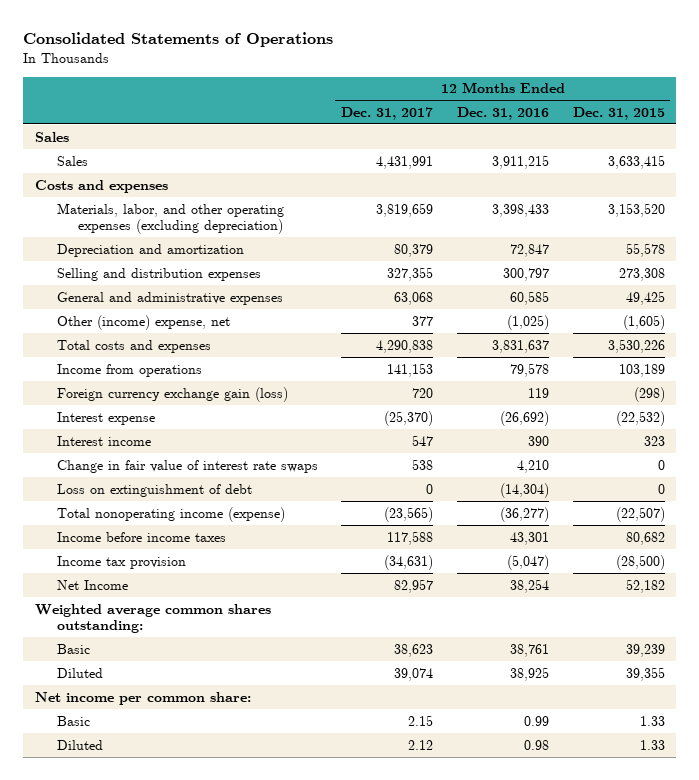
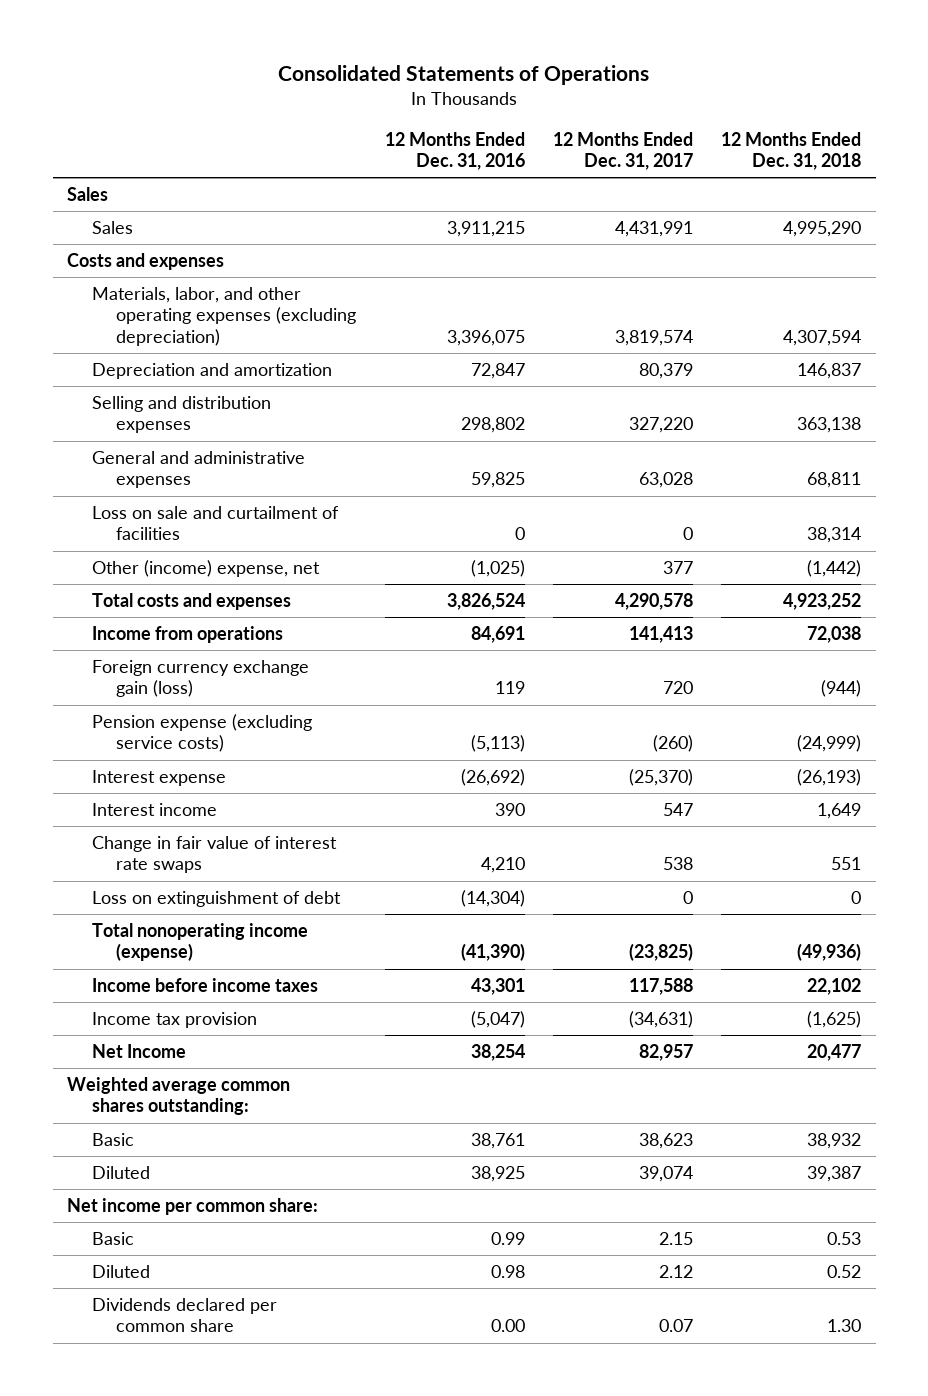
[572,106,665,120] Dec. 31, 2015 -> none
none -> [721,131,862,170] 12 Months Ended Dec. 31, 2018
[376,202,434,217] 3,819,659 -> [615,329,694,346] 3,819,574
[491,203,549,217] 3,398,433 -> [446,329,525,346] 3,396,075
[387,266,434,281] 327,355 -> [629,417,694,434] 327,220
[502,267,549,281] 300,797 -> [460,417,525,434] 298,802
[394,291,434,305] 63,068 -> [639,472,694,489] 63,028
[509,290,549,305] 60,585 -> [470,472,525,489] 59,825
none -> [91,506,339,541] Loss on sale and curtailment of facilities
[376,339,434,353] 4,290,838 -> [615,593,694,611] 4,290,578
[491,339,549,353] 3,831,637 -> [446,593,525,611] 3,826,524
[387,362,434,377] 141,153 -> [629,626,694,644] 141,413
[509,362,549,377] 79,578 -> [470,626,525,644] 84,691
none -> [91,714,312,753] Pension expense (excluding service costs)
[384,506,434,522] (23,565) -> [629,943,694,962] (23,825)
[499,506,549,522] (36,277) -> [460,943,525,962] (41,390)
none -> [91,1298,277,1333] Dividends declared per common share

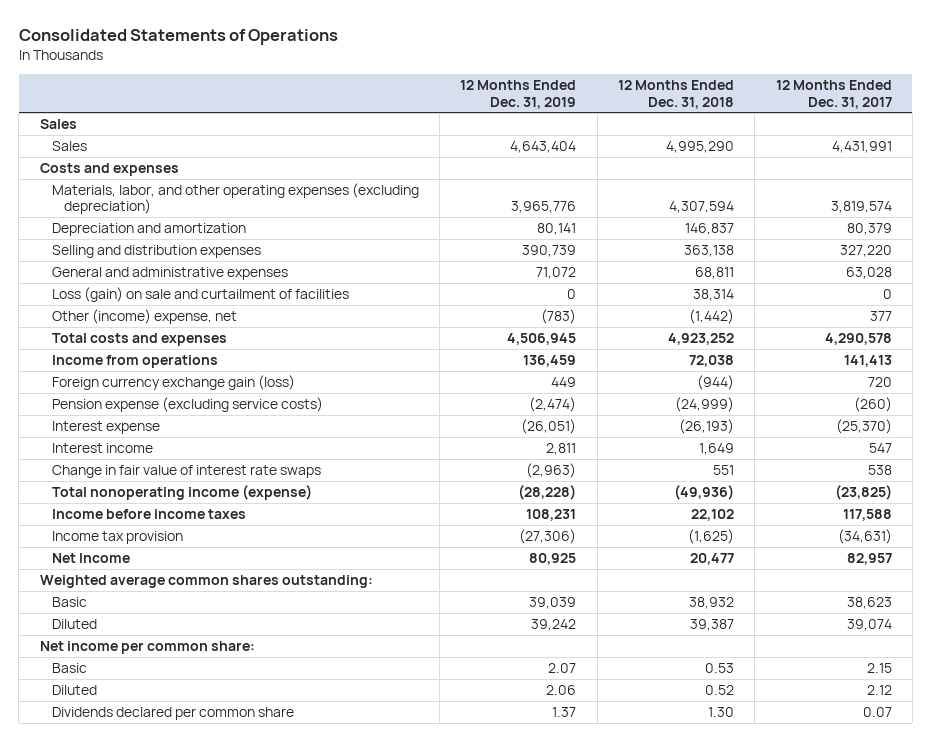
[384,131,525,170] 12 Months Ended Dec. 31, 2016 -> none
none -> [460,80,577,109] 12 Months Ended Dec. 31, 2019
[91,506,339,541] Loss on sale and curtailment of facilities -> [51,286,349,302] Loss (gain) on sale and curtailment of facilities
[91,891,341,908] Loss on extinguishment of debt -> none

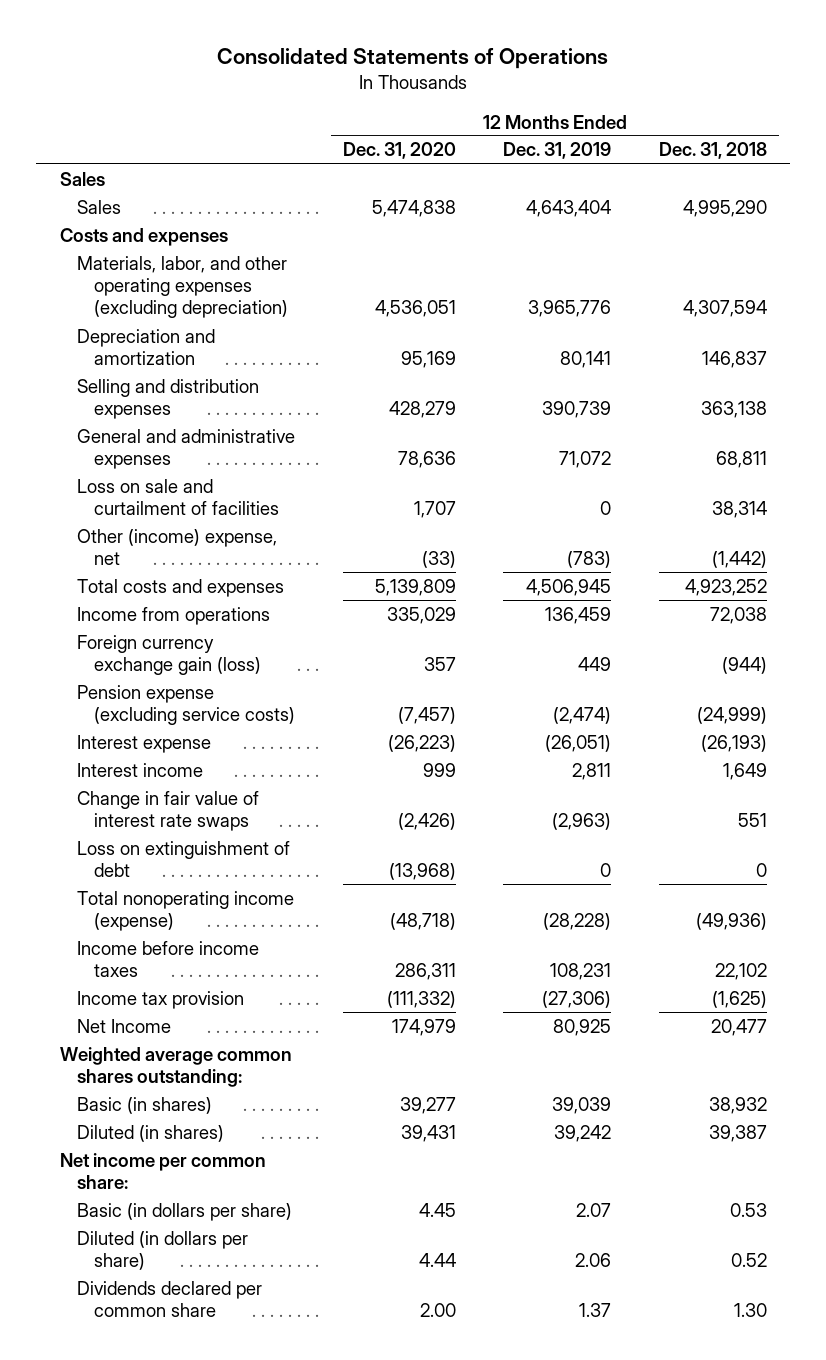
[775,80,892,109] 12 Months Ended Dec. 31, 2017 -> none
none -> [342,142,456,160] Dec. 31, 2020
[51,286,349,302] Loss (gain) on sale and curtailment of facilities -> [76,478,279,516] Loss on sale and curtailment of facilities
none -> [76,840,290,878] Loss on extinguishment of debt
[51,596,87,607] Basic -> [76,1096,212,1114] Basic (in shares)
[51,618,97,629] Diluted -> [76,1124,224,1142] Diluted (in shares)
[51,662,87,673] Basic -> [76,1202,292,1221] Basic (in dollars per share)
[51,684,97,695] Diluted -> [76,1230,248,1271] Diluted (in dollars per share)

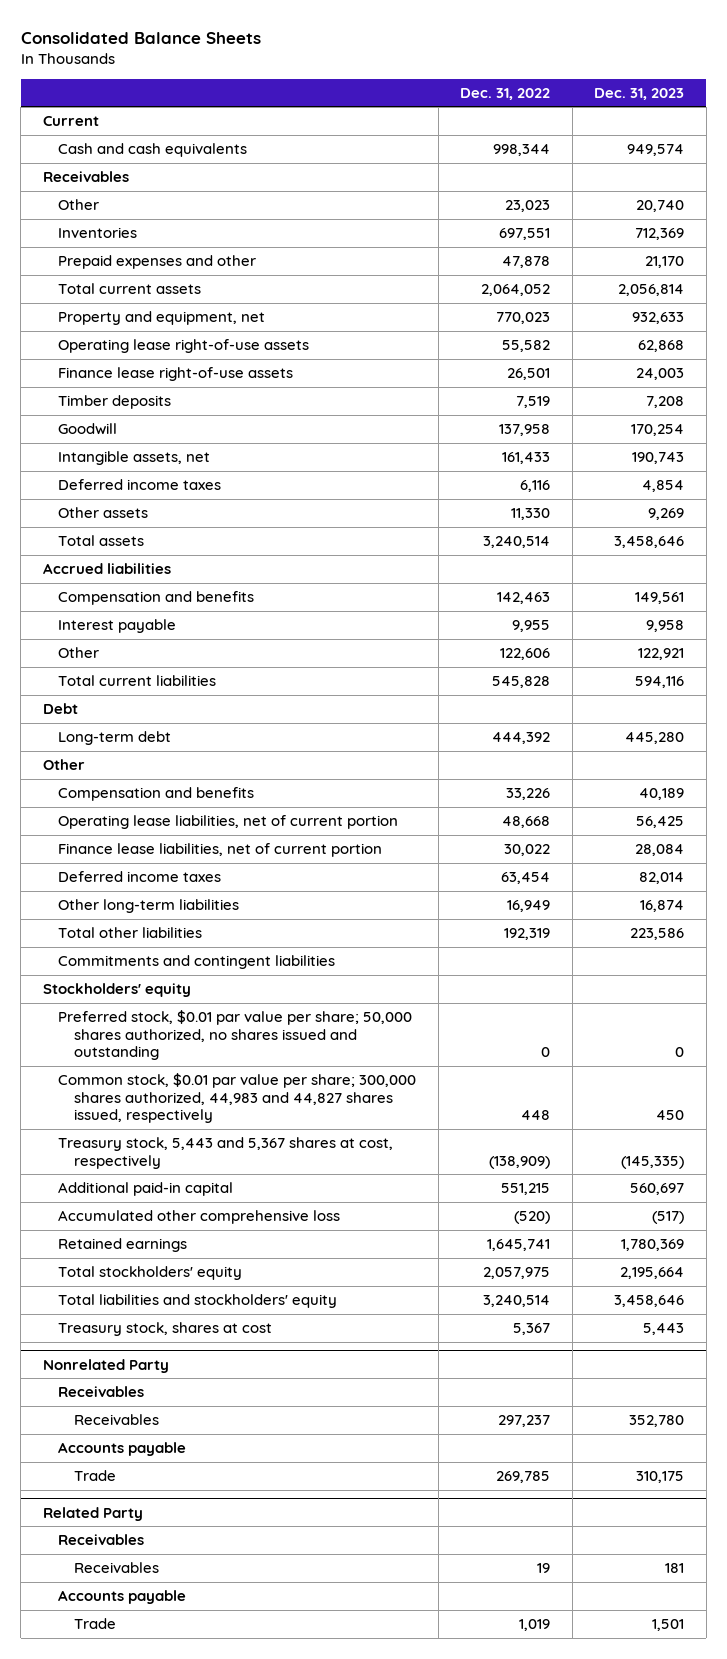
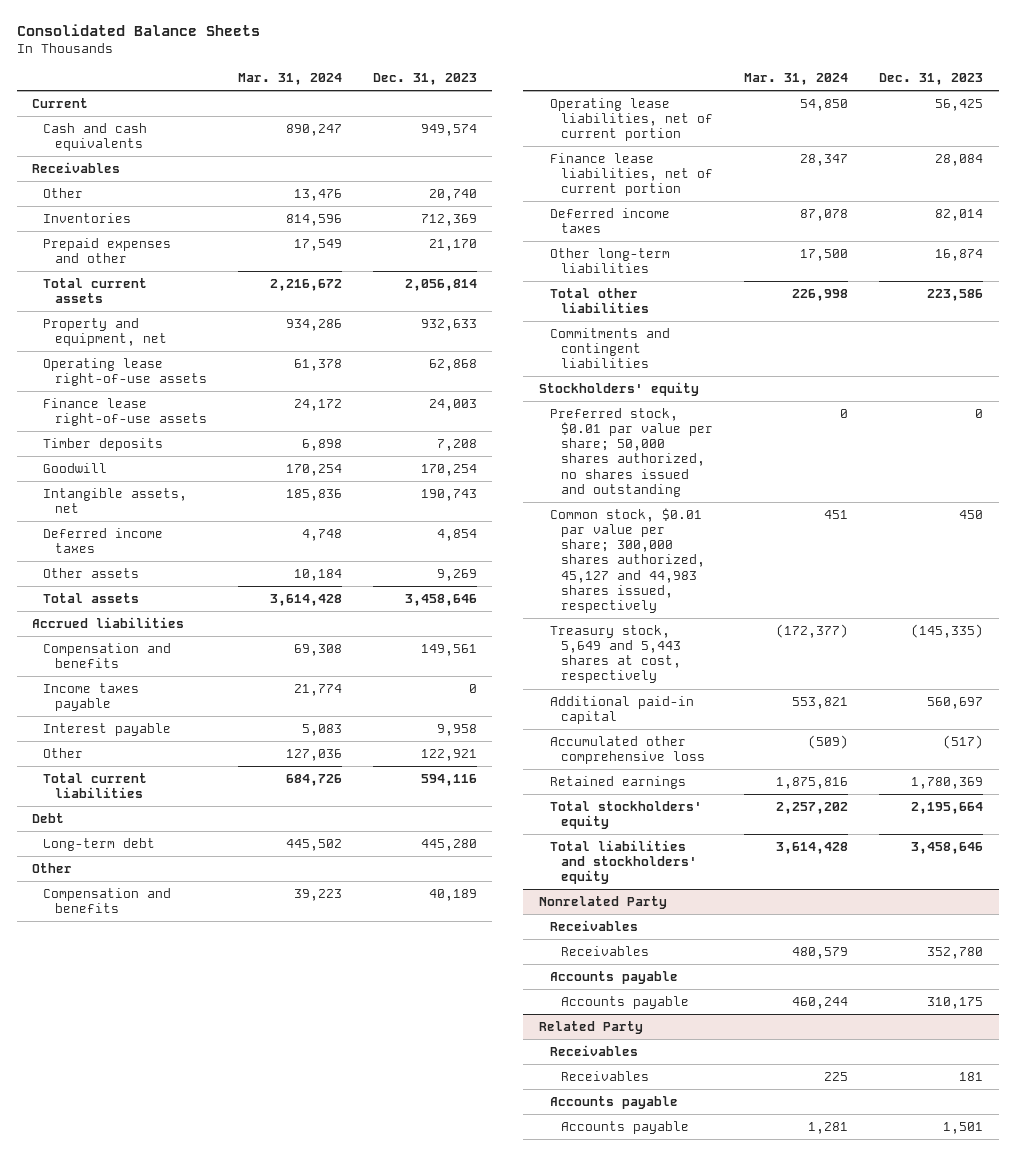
[460,87,551,100] Dec. 31, 2022 -> none
none -> [237,72,342,85] Mar. 31, 2024
none -> [43,682,140,712] Income taxes payable
[58,1073,417,1124] Common stock, $0.01 par value per share; 300,000 shares authorized, 44,983 and 44,827 shares issued, respectively -> [549,507,706,614] Common stock, $0.01 par value per share; 300,000 shares authorized, 45,127 and 44,983 shares issued, respectively
[58,1137,394,1169] Treasury stock, 5,443 and 5,367 shares at cost, respectively -> [549,624,682,684] Treasury stock, 5,649 and 5,443 shares at cost, respectively
[58,1322,273,1337] Treasury stock, shares at cost -> none
[74,1470,117,1482] Trade -> [561,995,690,1009] Accounts payable
[74,1618,117,1630] Trade -> [561,1120,690,1134] Accounts payable

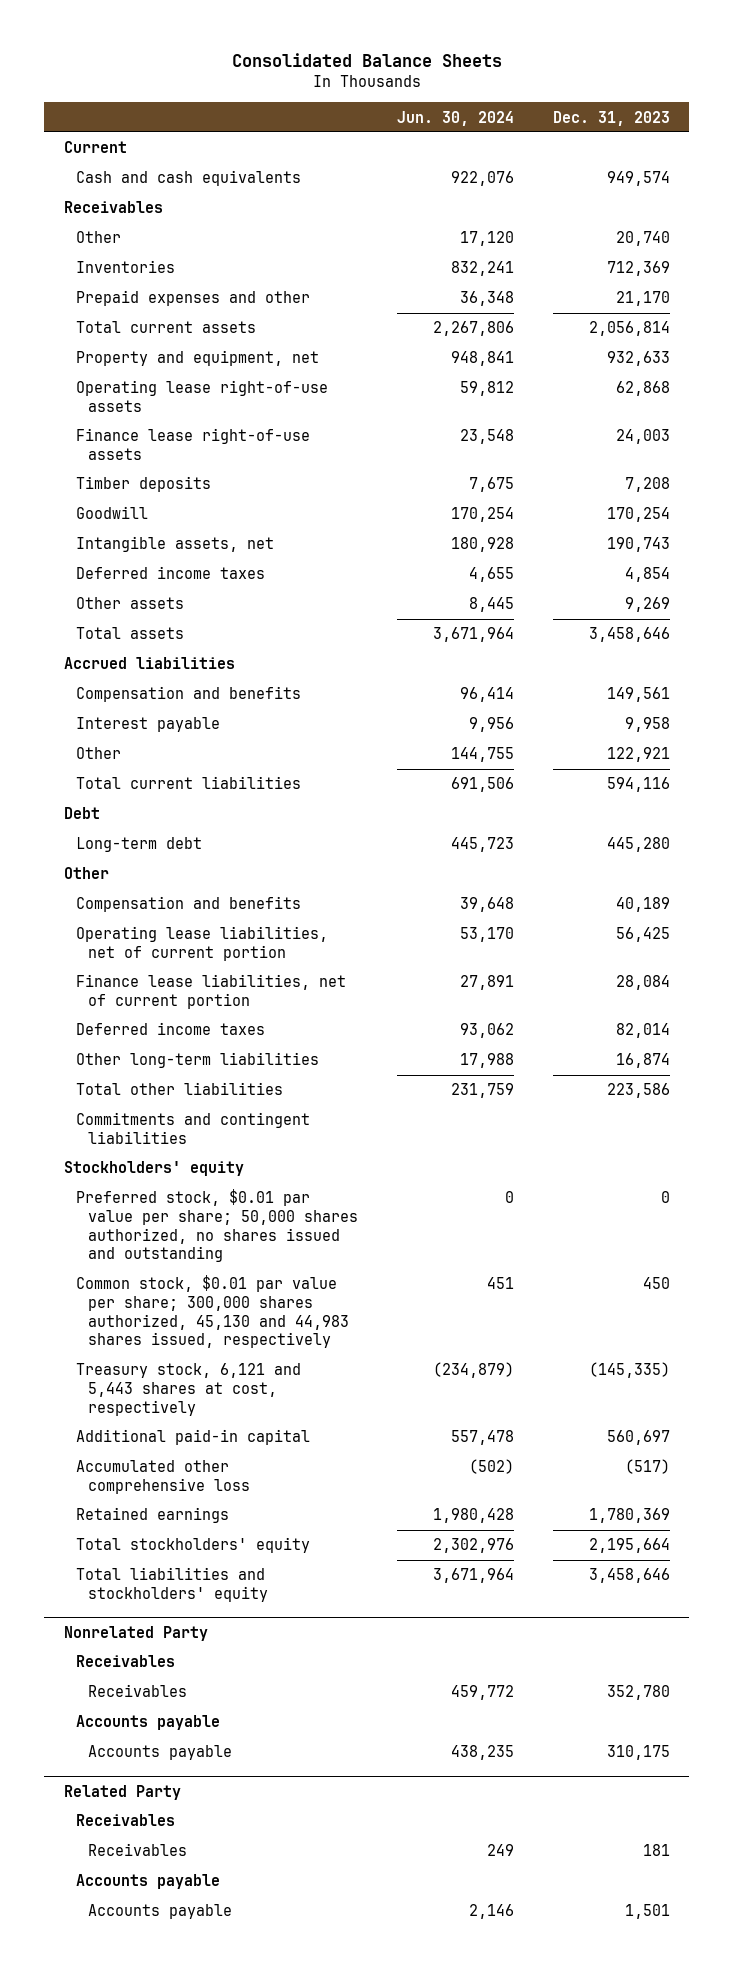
[237,72,342,85] Mar. 31, 2024 -> none
none -> [396,110,514,126] Jun. 30, 2024
[43,682,140,712] Income taxes payable -> none
[549,507,706,614] Common stock, $0.01 par value per share; 300,000 shares authorized, 45,127 and 44,983 shares issued, respectively -> [75,1275,350,1349] Common stock, $0.01 par value per share; 300,000 shares authorized, 45,130 and 44,983 shares issued, respectively
[549,624,682,684] Treasury stock, 5,649 and 5,443 shares at cost, respectively -> [75,1363,301,1416] Treasury stock, 6,121 and 5,443 shares at cost, respectively

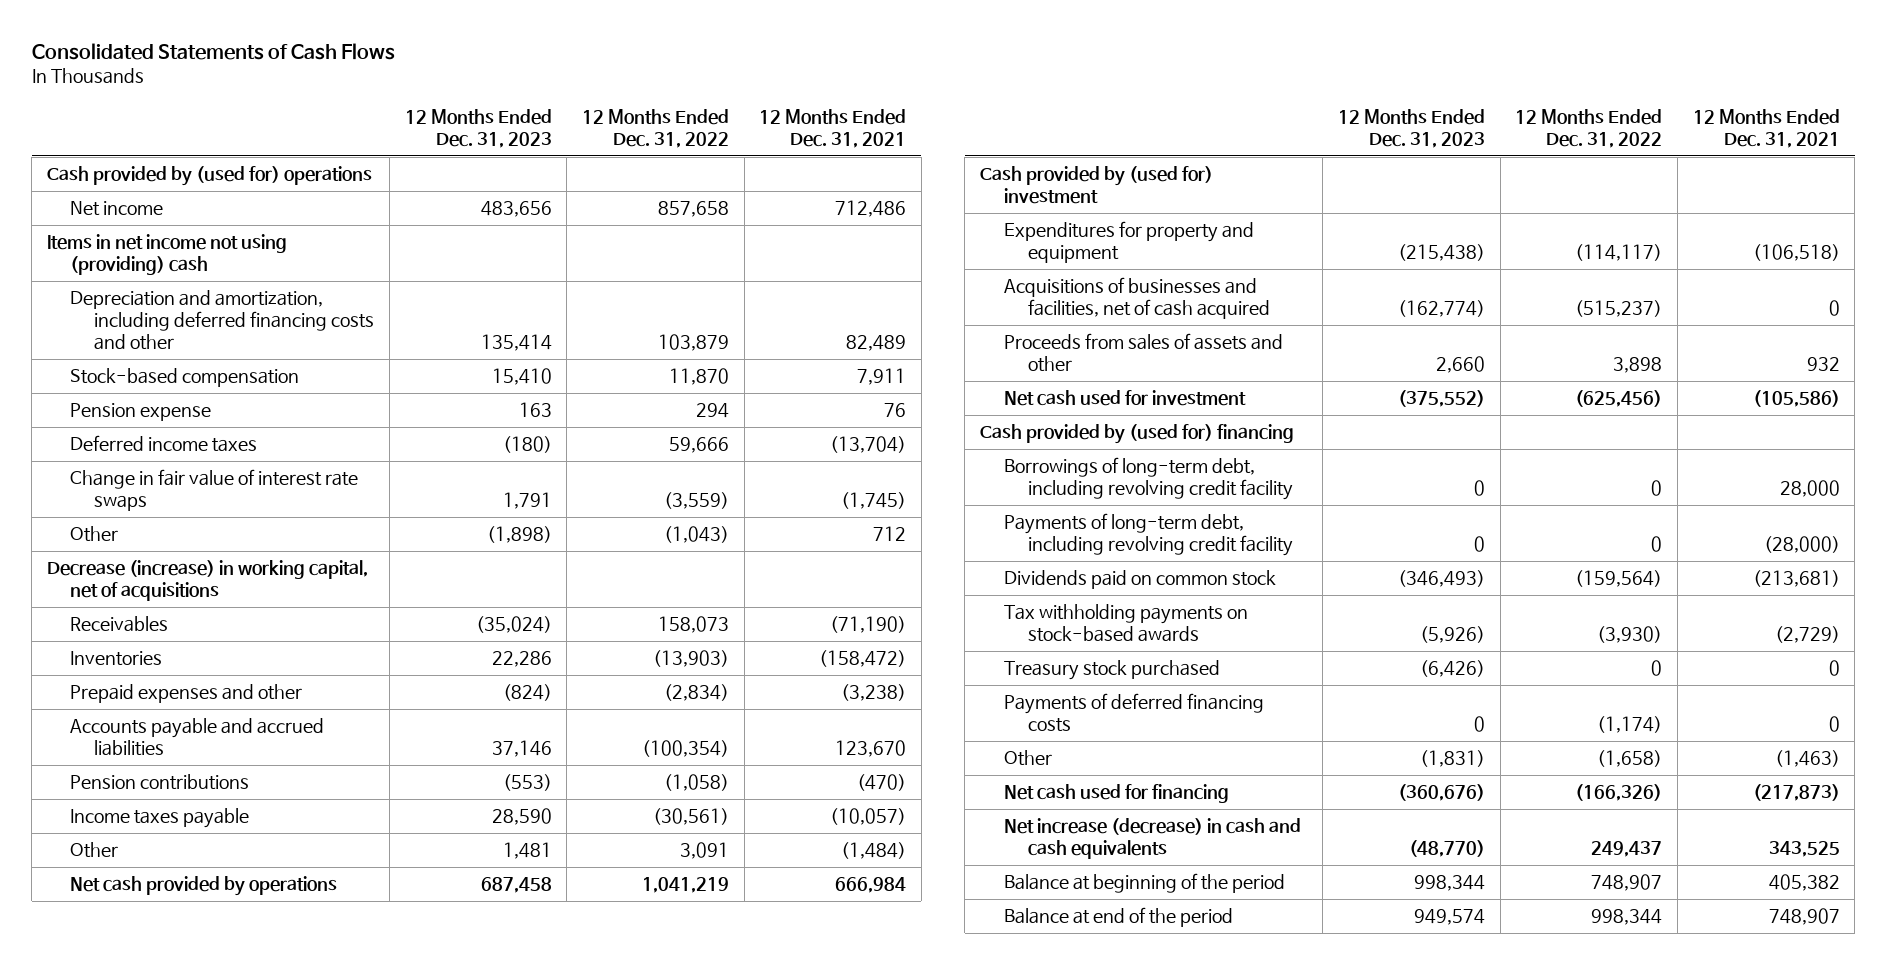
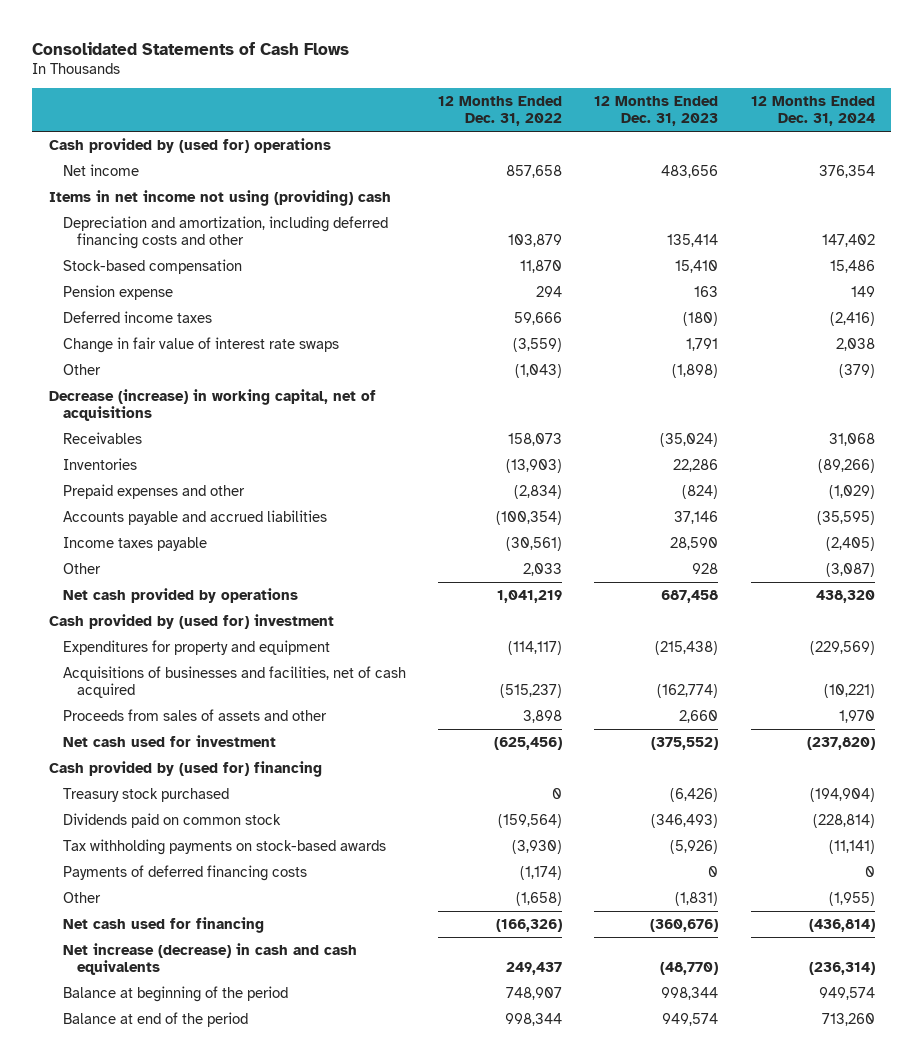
[759,109,907,148] 12 Months Ended Dec. 31, 2021 -> none
none -> [750,96,875,126] 12 Months Ended Dec. 31, 2024
[70,774,250,791] Pension contributions -> none
[502,842,552,860] 1,481 -> [692,562,719,574] 928
[679,842,729,860] 3,091 -> [523,562,563,576] 2,033
[1003,457,1293,501] Borrowings of long-term debt, including revolving credit facility -> none
[1003,513,1293,557] Payments of long-term debt, including revolving credit facility -> none
[1003,660,1220,681] Treasury stock purchased -> [62,787,229,802] Treasury stock purchased

